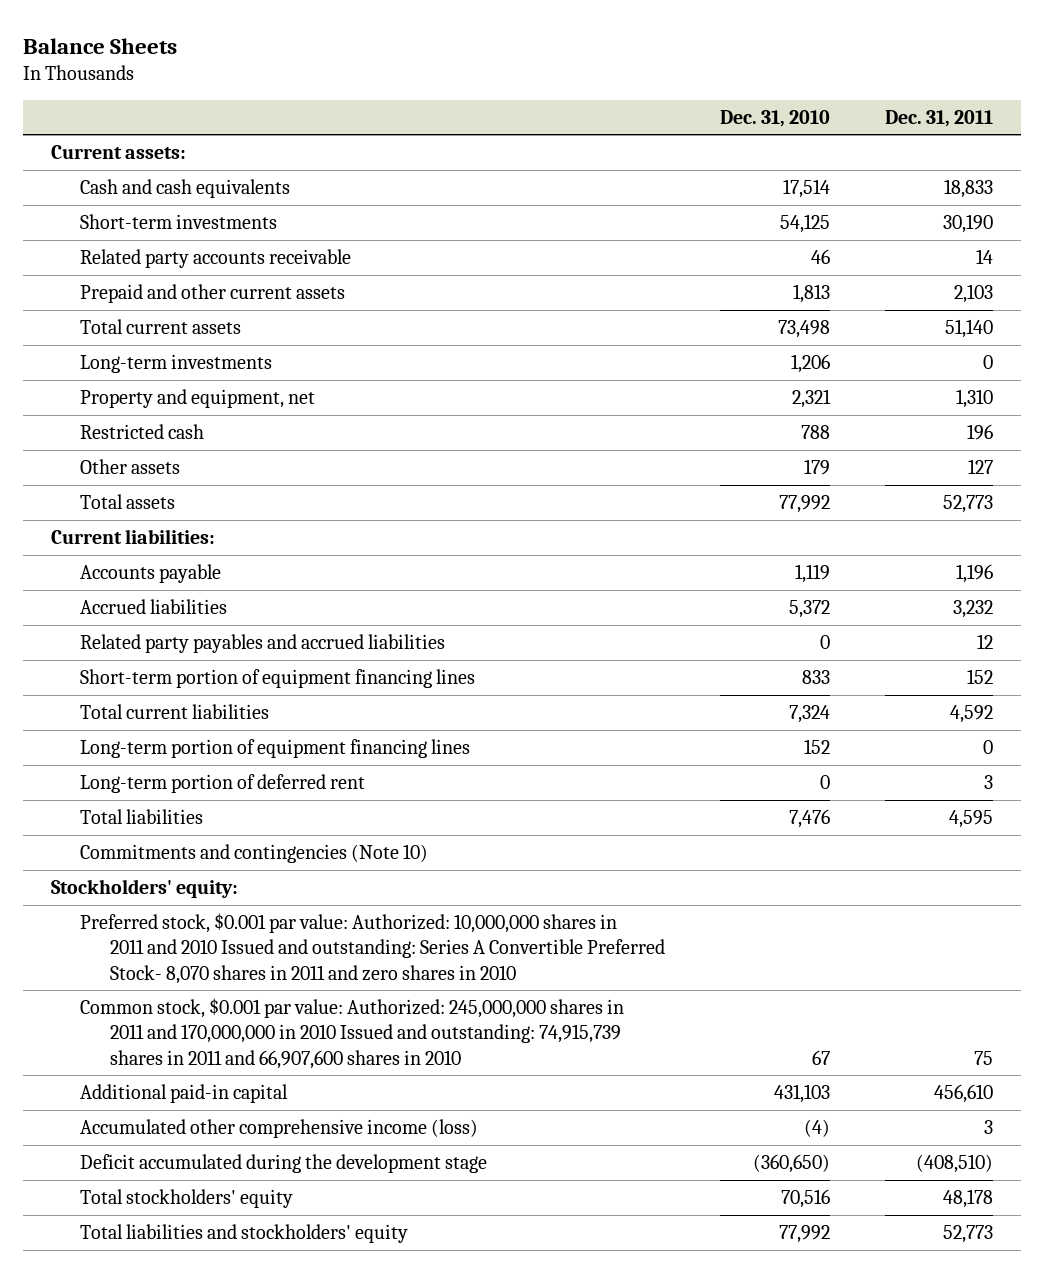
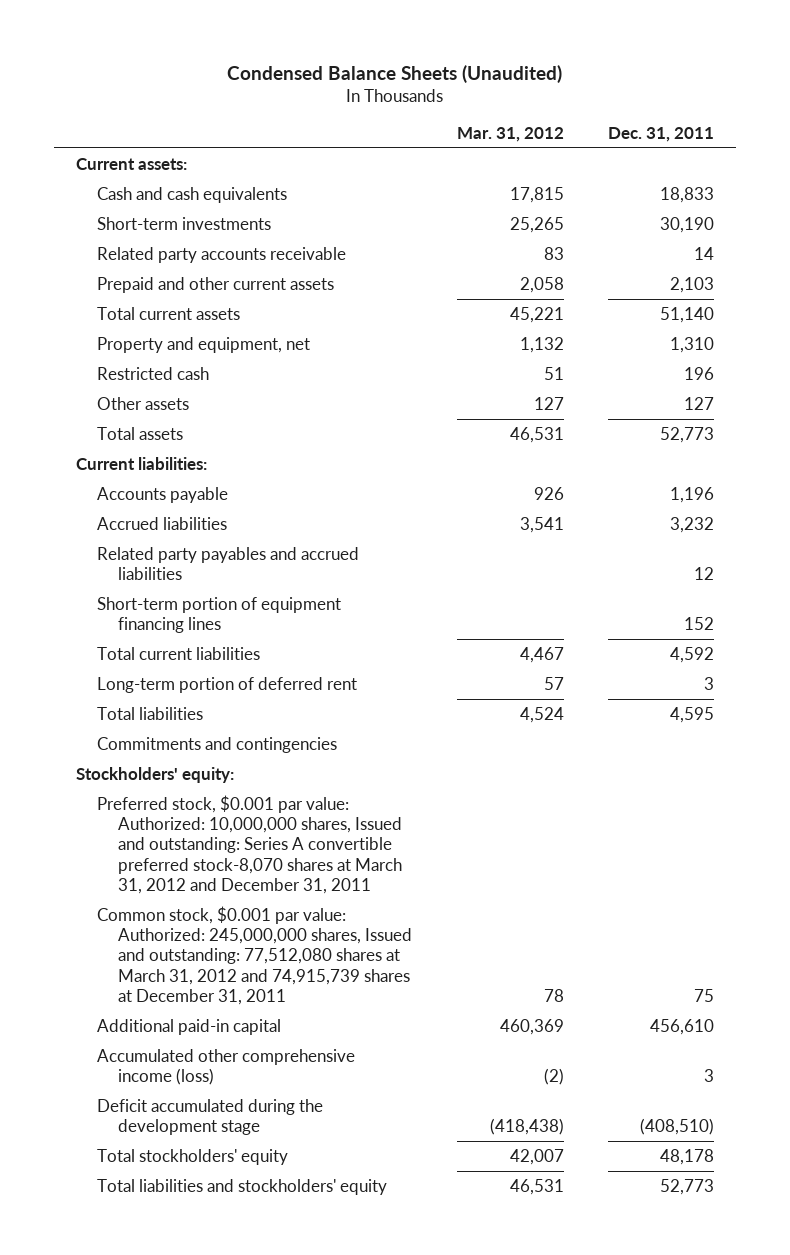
[23,37,178,54] Balance Sheets -> [227,64,563,83] Condensed Balance Sheets (Unaudited)
[719,109,830,127] Dec. 31, 2010 -> none
none -> [456,126,564,142] Mar. 31, 2012
[80,354,273,374] Long-term investments -> none
[80,739,471,759] Long-term portion of equipment financing lines -> none
[80,844,429,864] Commitments and contingencies (Note 10) -> [97,736,338,753] Commitments and contingencies
[80,913,665,984] Preferred stock, $0.001 par value: Authorized: 10,000,000 shares in 2011 and 2010 Issued and outstanding: Series A Convertible Preferred Stock- 8,070 shares in 2011 and zero shares in 2010 -> [97,794,403,894] Preferred stock, $0.001 par value: Authorized: 10,000,000 shares, Issued and outstanding: Series A convertible preferred stock-8,070 shares at March 31, 2012 and December 31, 2011
[80,998,625,1069] Common stock, $0.001 par value: Authorized: 245,000,000 shares in 2011 and 170,000,000 in 2010 Issued and outstanding: 74,915,739 shares in 2011 and 66,907,600 shares in 2010 -> [97,905,413,1005] Common stock, $0.001 par value: Authorized: 245,000,000 shares, Issued and outstanding: 77,512,080 shares at March 31, 2012 and 74,915,739 shares at December 31, 2011

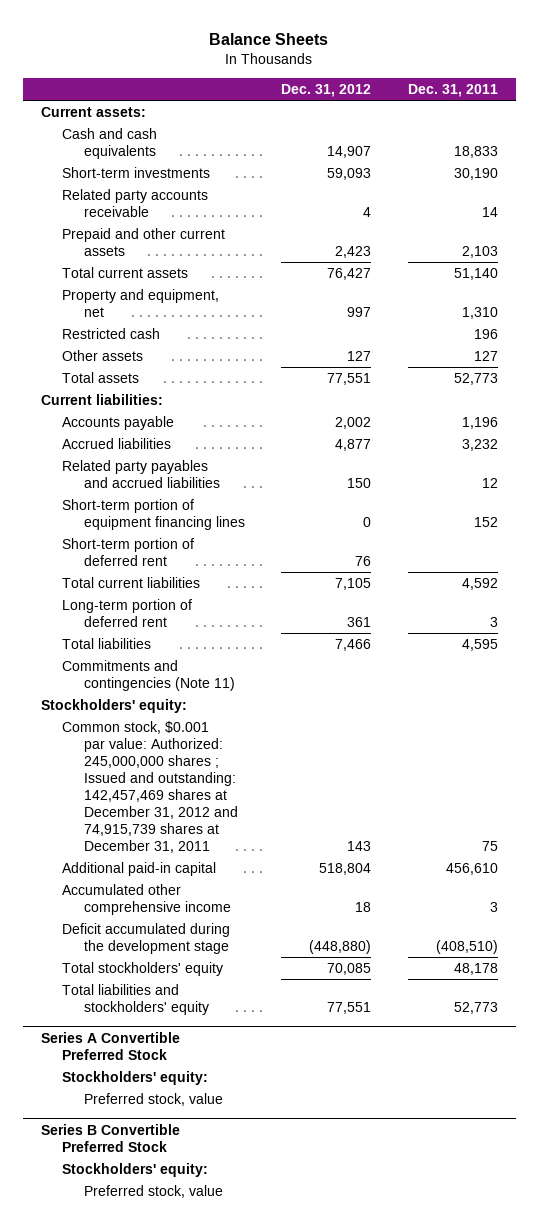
[227,64,563,83] Condensed Balance Sheets (Unaudited) -> [209,32,329,45] Balance Sheets
[456,126,564,142] Mar. 31, 2012 -> none
none -> [281,83,372,97] Dec. 31, 2012
none -> [62,538,195,567] Short-term portion of deferred rent
[97,736,338,753] Commitments and contingencies -> [62,660,235,692] Commitments and contingencies (Note 11)
[97,794,403,894] Preferred stock, $0.001 par value: Authorized: 10,000,000 shares, Issued and outstanding: Series A convertible preferred stock-8,070 shares at March 31, 2012 and December 31, 2011 -> none
[97,905,413,1005] Common stock, $0.001 par value: Authorized: 245,000,000 shares, Issued and outstanding: 77,512,080 shares at March 31, 2012 and 74,915,739 shares at December 31, 2011 -> [62,721,238,853] Common stock, $0.001 par value: Authorized: 245,000,000 shares ; Issued and outstanding: 142,457,469 shares at December 31, 2012 and 74,915,739 shares at December 31, 2011
[97,1048,356,1086] Accumulated other comprehensive income (loss) -> [62,884,231,916] Accumulated other comprehensive income
none -> [40,1031,180,1060] Series A Convertible Preferred Stock
none -> [62,1071,209,1086] Stockholders' equity:
none -> [83,1093,223,1107] Preferred stock, value
none -> [40,1123,180,1152] Series B Convertible Preferred Stock
none -> [62,1163,209,1178] Stockholders' equity:
none -> [83,1185,223,1199] Preferred stock, value

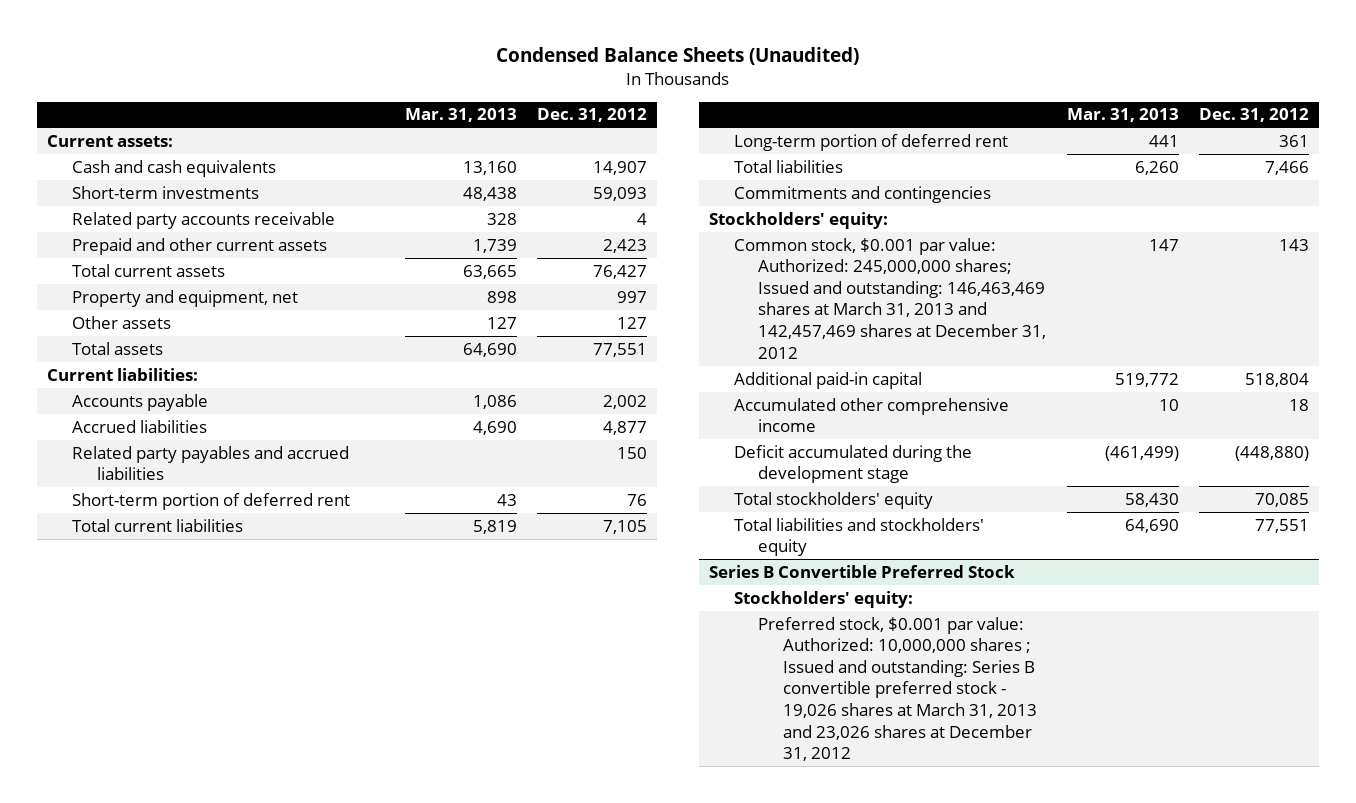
[209,32,329,45] Balance Sheets -> [495,47,859,66] Condensed Balance Sheets (Unaudited)
[407,83,498,97] Dec. 31, 2011 -> none
none -> [404,108,517,123] Mar. 31, 2013
[62,328,161,340] Restricted cash -> none
[62,499,245,531] Short-term portion of equipment financing lines -> none
[62,660,235,692] Commitments and contingencies (Note 11) -> [733,185,991,203] Commitments and contingencies
[62,721,238,853] Common stock, $0.001 par value: Authorized: 245,000,000 shares ; Issued and outstanding: 142,457,469 shares at December 31, 2012 and 74,915,739 shares at December 31, 2011 -> [733,237,1047,359] Common stock, $0.001 par value: Authorized: 245,000,000 shares; Issued and outstanding: 146,463,469 shares at March 31, 2013 and 142,457,469 shares at December 31, 2012
[40,1031,180,1060] Series A Convertible Preferred Stock -> none
[62,1071,209,1086] Stockholders' equity: -> none
[83,1093,223,1107] Preferred stock, value -> none
[83,1185,223,1199] Preferred stock, value -> [758,616,1038,762] Preferred stock, $0.001 par value: Authorized: 10,000,000 shares ; Issued and outstanding: Series B convertible preferred stock - 19,026 shares at March 31, 2013 and 23,026 shares at December 31, 2012

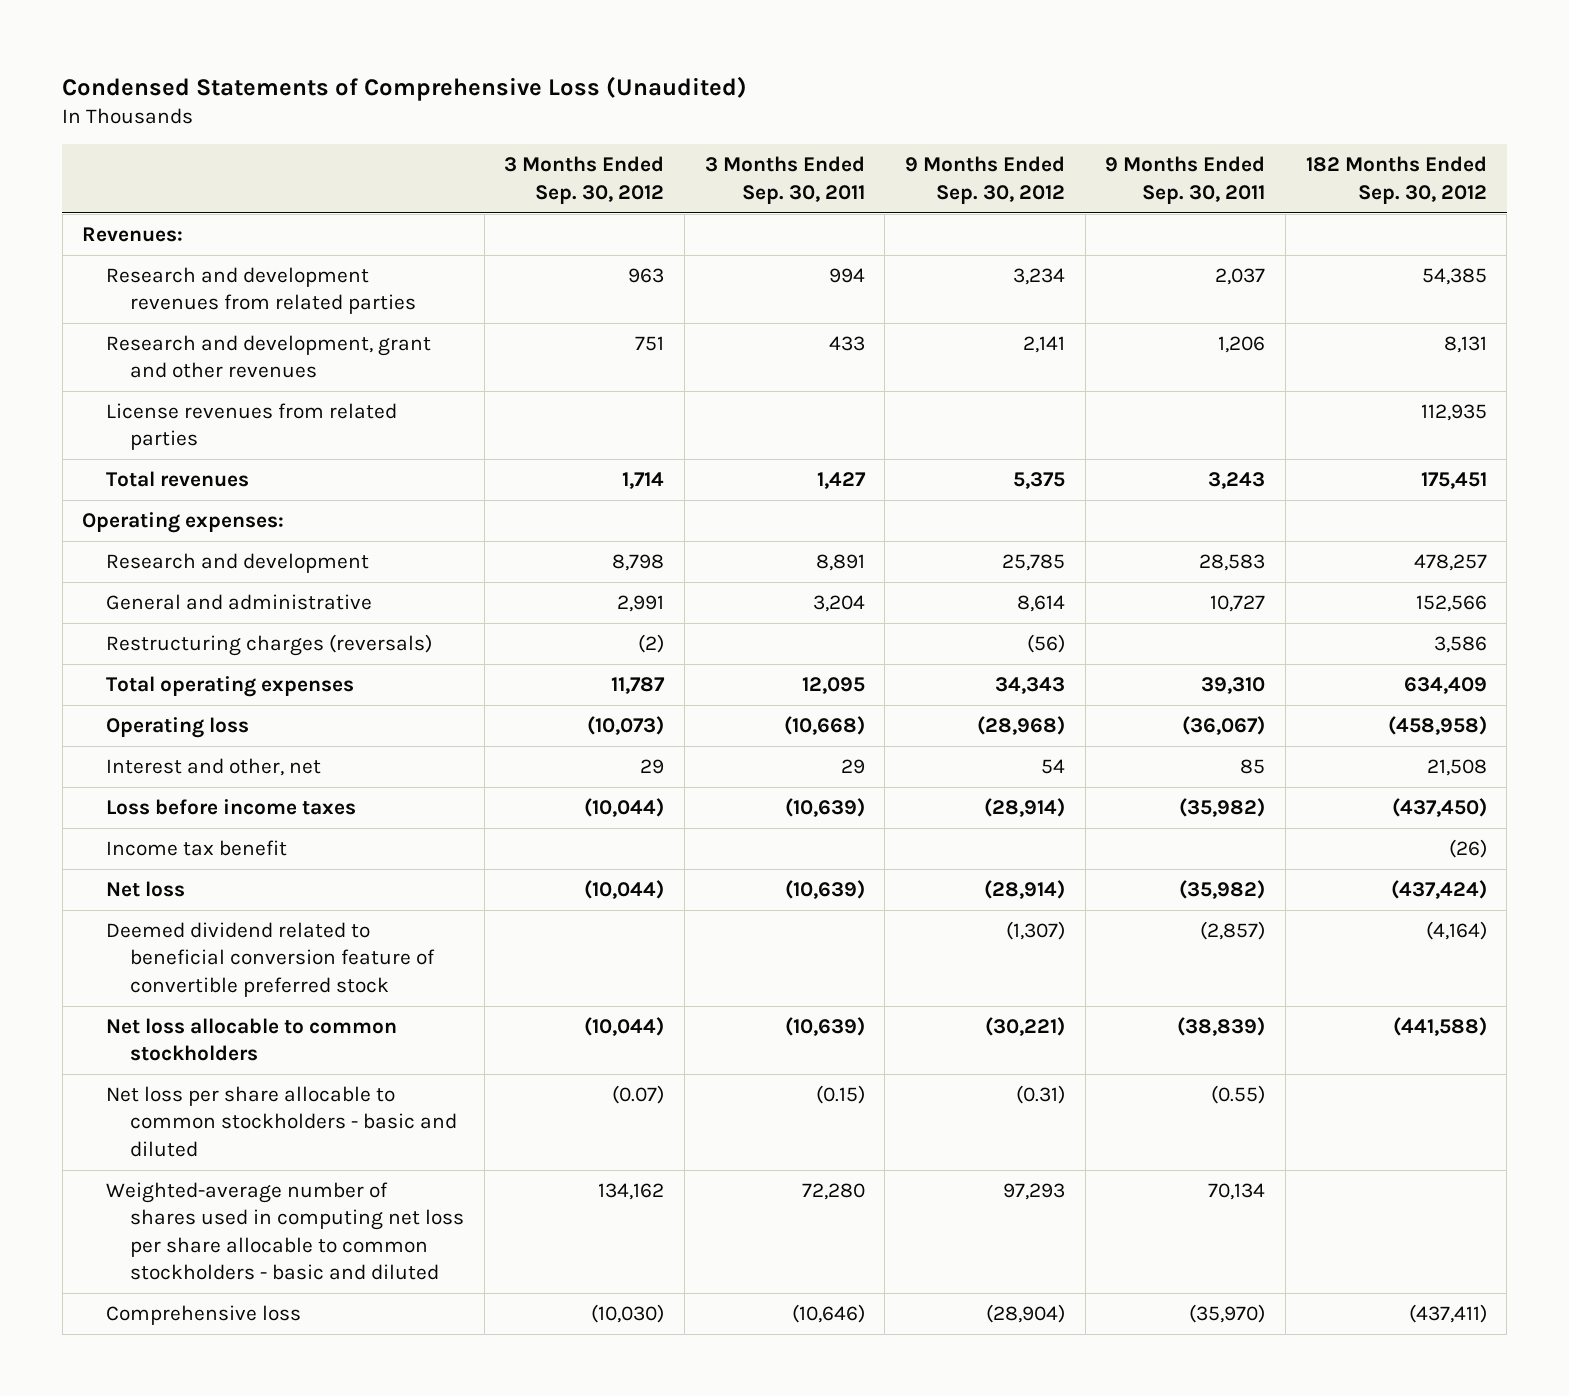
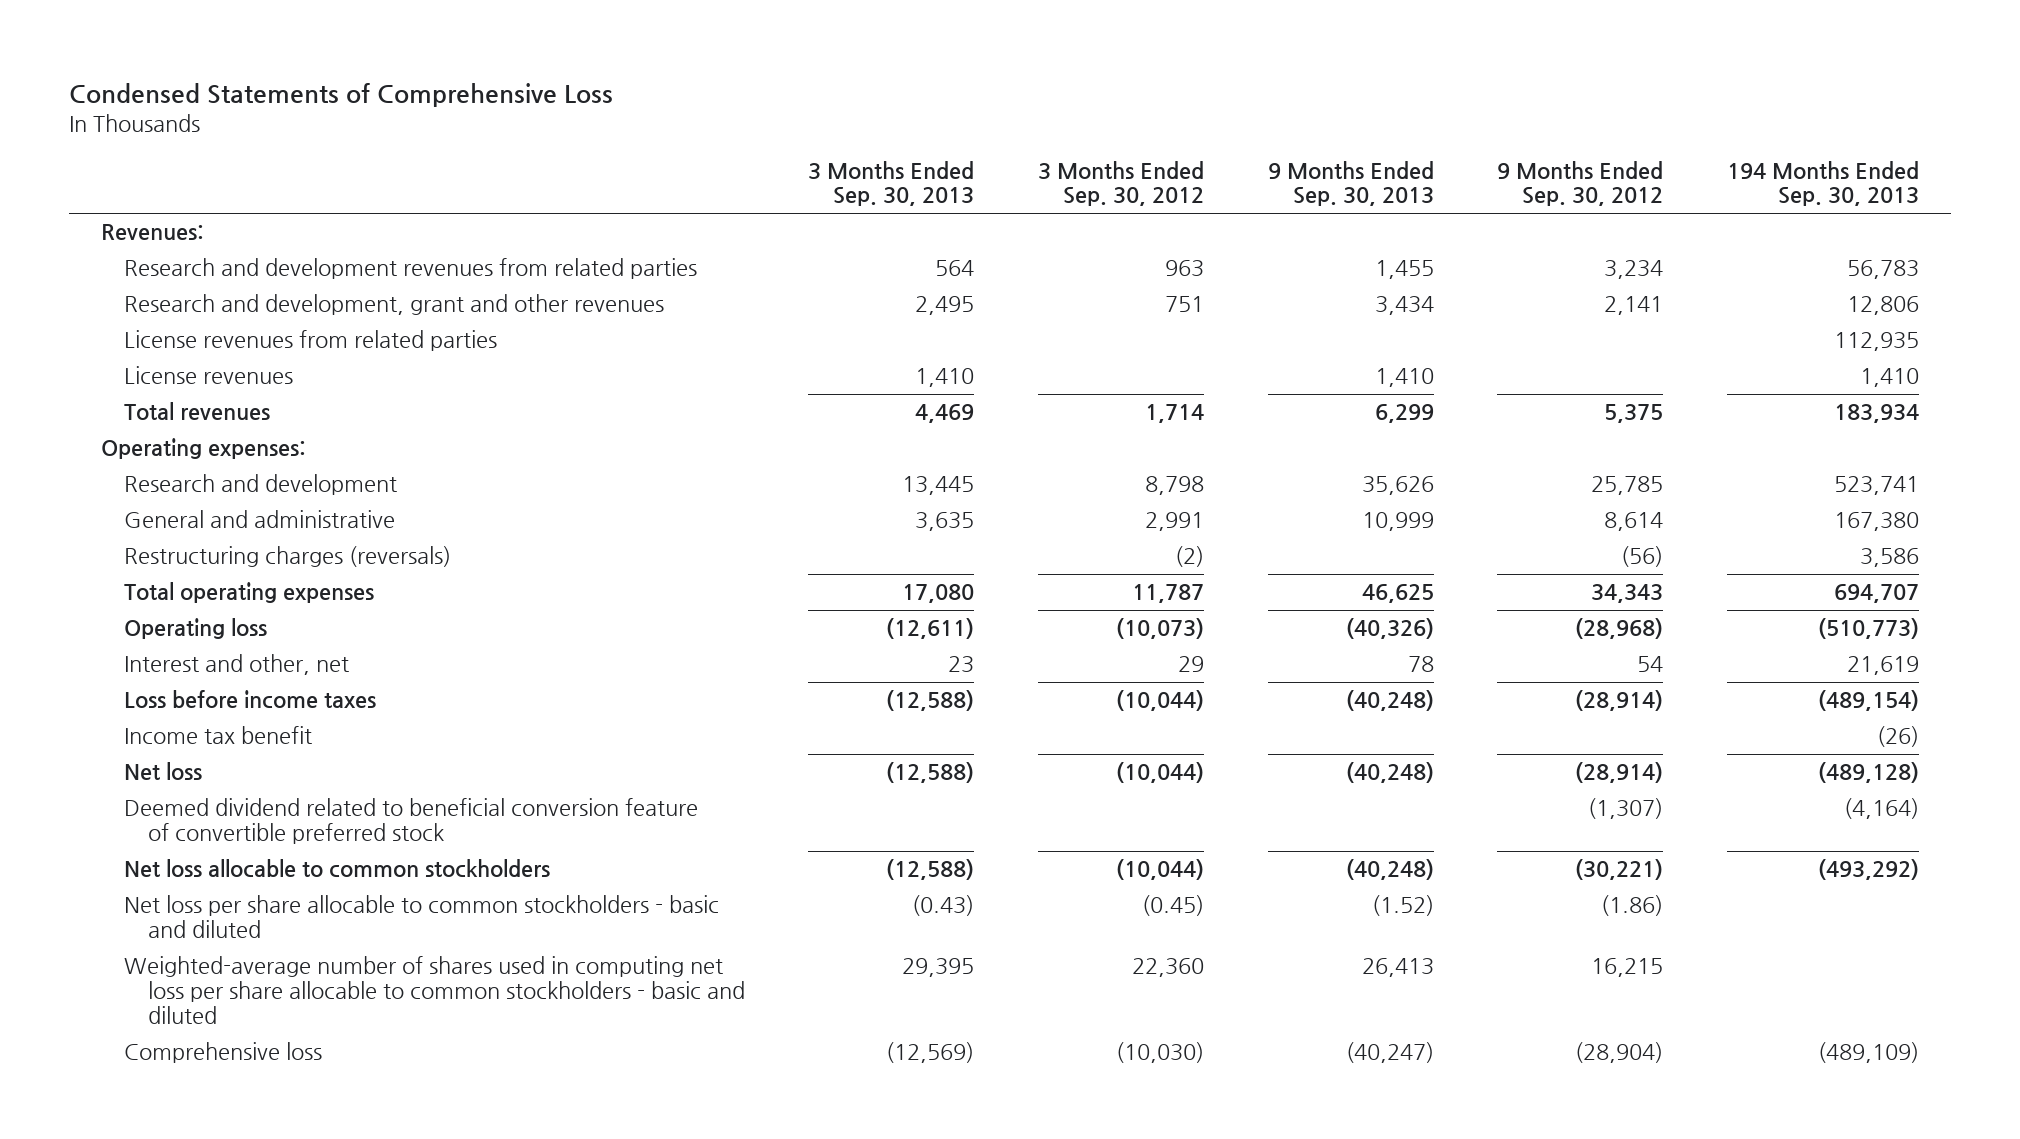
[62,75,748,101] Condensed Statements of Comprehensive Loss (Unaudited) -> [69,83,614,108] Condensed Statements of Comprehensive Loss
[704,156,865,204] 3 Months Ended Sep. 30, 2011 -> none
[1105,156,1266,204] 9 Months Ended Sep. 30, 2011 -> none
[1305,156,1487,204] 182 Months Ended Sep. 30, 2012 -> none
none -> [808,160,975,207] 3 Months Ended Sep. 30, 2013
none -> [1267,160,1434,207] 9 Months Ended Sep. 30, 2013
none -> [1726,160,1919,207] 194 Months Ended Sep. 30, 2013
none -> [124,366,294,385] License revenues
[612,1085,665,1105] (0.07) -> [1141,895,1204,917] (0.45)
[1015,1085,1065,1105] (0.31) -> [1601,895,1664,917] (1.86)
[598,1183,665,1201] 134,162 -> [1131,958,1204,978] 22,360
[1002,1183,1065,1201] 97,293 -> [1591,958,1664,978] 16,215

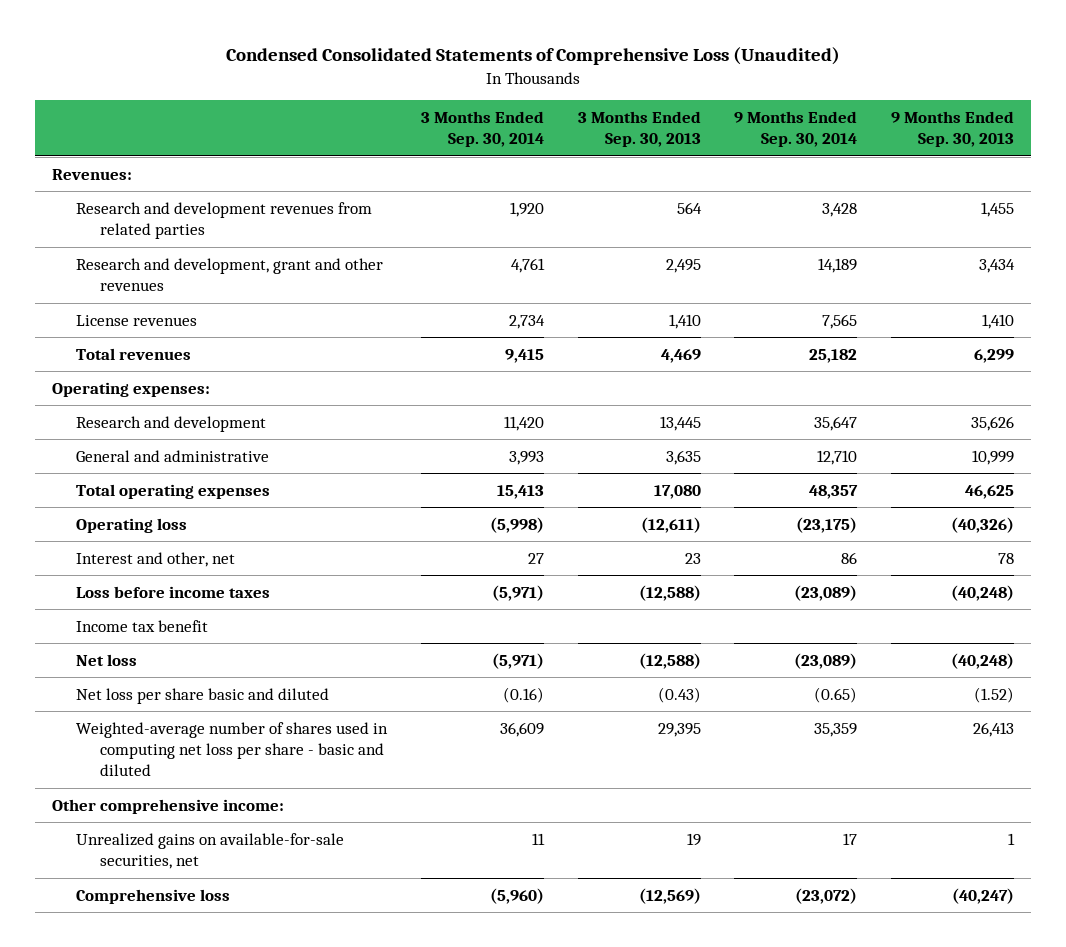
[69,83,614,108] Condensed Statements of Comprehensive Loss -> [226,47,841,66] Condensed Consolidated Statements of Comprehensive Loss (Unaudited)
[1037,160,1204,207] 3 Months Ended Sep. 30, 2012 -> none
[1497,160,1664,207] 9 Months Ended Sep. 30, 2012 -> none
[1726,160,1919,207] 194 Months Ended Sep. 30, 2013 -> none
none -> [420,111,544,148] 3 Months Ended Sep. 30, 2014
none -> [734,111,858,148] 9 Months Ended Sep. 30, 2014
[124,330,498,352] License revenues from related parties -> none
[124,546,452,568] Restructuring charges (reversals) -> none
[124,798,699,845] Deemed dividend related to beneficial conversion feature of convertible preferred stock -> none
[124,859,551,879] Net loss allocable to common stockholders -> none
[124,895,720,939] Net loss per share allocable to common stockholders - basic and diluted -> [76,687,330,704] Net loss per share basic and diluted
[124,956,745,1025] Weighted-average number of shares used in computing net loss per share allocable to common stockholders - basic and diluted -> [76,721,389,777] Weighted-average number of shares used in computing net loss per share - basic and diluted
none -> [52,798,285,814] Other comprehensive income:
none -> [76,832,345,870] Unrealized gains on available-for-sale securities, net

